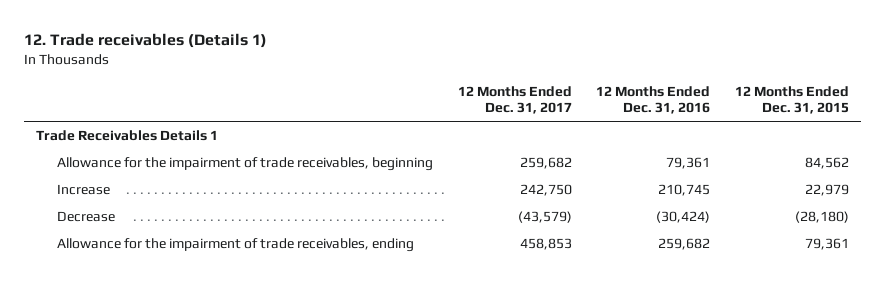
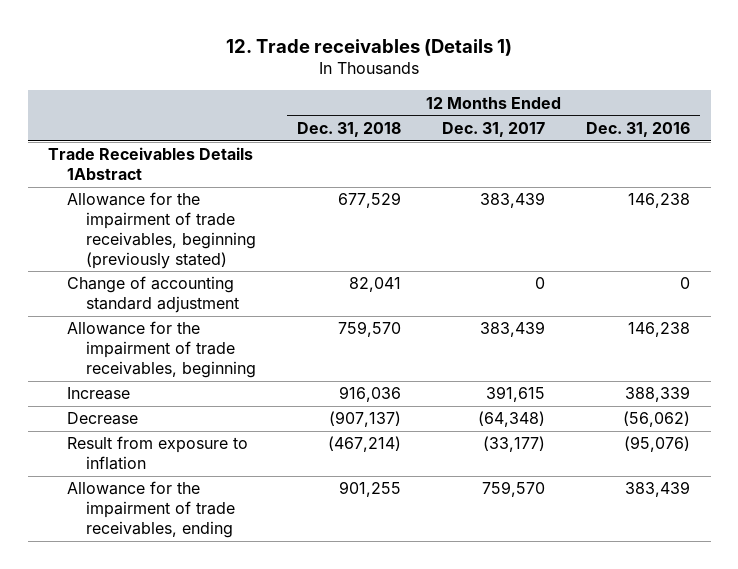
[735,85,850,115] 12 Months Ended Dec. 31, 2015 -> none
none -> [297,121,402,137] Dec. 31, 2018
[36,129,219,141] Trade Receivables Details 1 -> [48,147,254,181] Trade Receivables Details 1Abstract
none -> [67,192,257,269] Allowance for the impairment of trade receivables, beginning (previously stated)
none -> [67,276,240,314] Change of accounting standard adjustment
[519,156,572,169] 259,682 -> [480,321,546,338] 383,439
[666,156,711,169] 79,361 -> [628,322,691,338] 146,238
[519,183,572,196] 242,750 -> [486,386,546,403] 391,615
[658,183,711,196] 210,745 -> [625,386,691,403] 388,339
[517,210,572,223] (43,579) -> [478,411,546,428] (64,348)
[656,210,711,223] (30,424) -> [623,411,691,428] (56,062)
none -> [67,436,249,471] Result from exposure to inflation
[519,237,572,250] 458,853 -> [482,481,546,498] 759,570
[658,237,711,250] 259,682 -> [625,481,691,498] 383,439

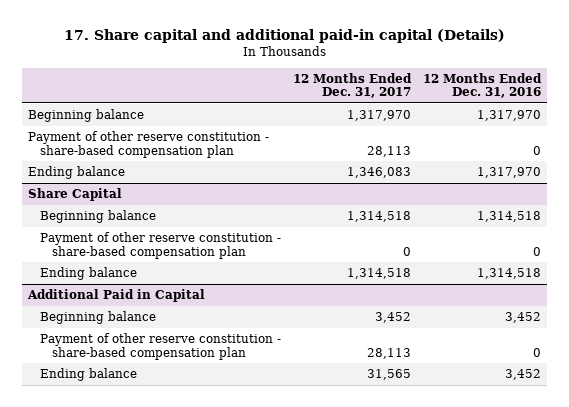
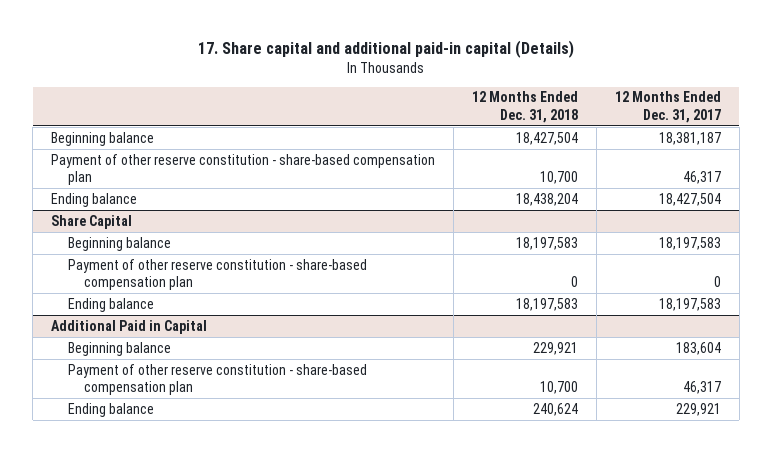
[423,72,543,99] 12 Months Ended Dec. 31, 2016 -> none
none -> [472,91,579,123] 12 Months Ended Dec. 31, 2018
[347,110,412,122] 1,317,970 -> [658,131,721,145] 18,381,187
[367,145,412,157] 28,113 -> [682,170,721,184] 46,317
[347,167,412,179] 1,346,083 -> [658,192,721,206] 18,427,504
[347,211,412,223] 1,314,518 -> [658,236,721,250] 18,197,583
[347,268,412,280] 1,314,518 -> [658,297,721,311] 18,197,583
[375,312,412,324] 3,452 -> [675,341,721,355] 183,604
[367,347,412,359] 28,113 -> [682,380,721,394] 46,317
[367,369,412,381] 31,565 -> [675,402,721,416] 229,921

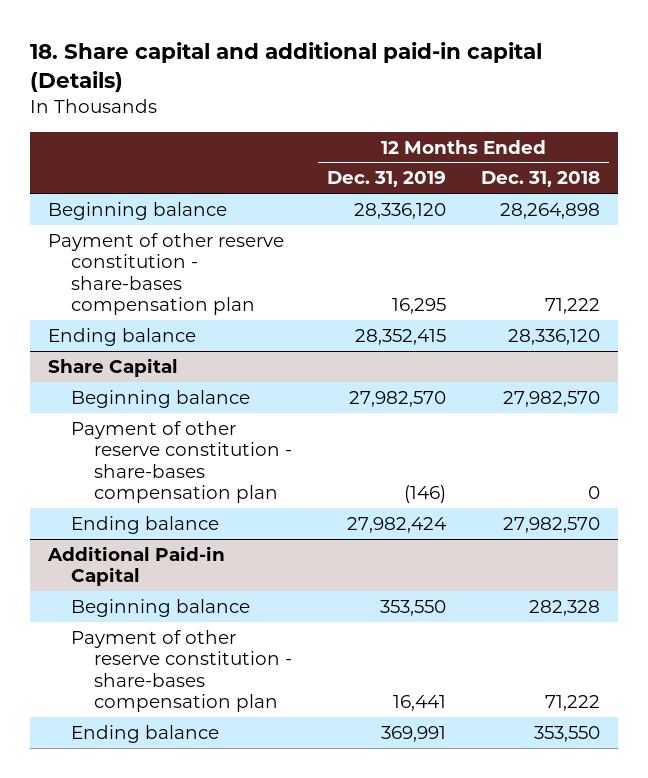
[198,40,575,59] 17. Share capital and additional paid-in capital (Details) -> [30,42,543,93] 18. Share capital and additional paid-in capital (Details)
[614,91,721,123] 12 Months Ended Dec. 31, 2017 -> none
none -> [326,171,446,188] Dec. 31, 2019
[516,131,579,145] 18,427,504 -> [500,202,601,219] 28,264,898
[51,153,436,185] Payment of other reserve constitution - share-based compensation plan -> [47,232,284,316] Payment of other reserve constitution - share-bases compensation plan
[540,170,579,184] 10,700 -> [545,298,601,315] 71,222
[516,192,579,206] 18,438,204 -> [508,328,601,345] 28,336,120
[516,236,579,250] 18,197,583 -> [503,390,601,407] 27,982,570
[67,258,367,290] Payment of other reserve constitution - share-based compensation plan -> [70,420,292,504] Payment of other reserve constitution - share-bases compensation plan
[516,297,579,311] 18,197,583 -> [503,516,601,533] 27,982,570
[51,319,208,334] Additional Paid in Capital -> [46,545,225,587] Additional Paid-in Capital
[533,341,579,355] 229,921 -> [529,599,601,616] 282,328
[67,363,367,395] Payment of other reserve constitution - share-based compensation plan -> [70,629,292,713] Payment of other reserve constitution - share-bases compensation plan
[540,380,579,394] 10,700 -> [545,695,601,712] 71,222
[533,402,579,416] 240,624 -> [534,725,601,742] 353,550

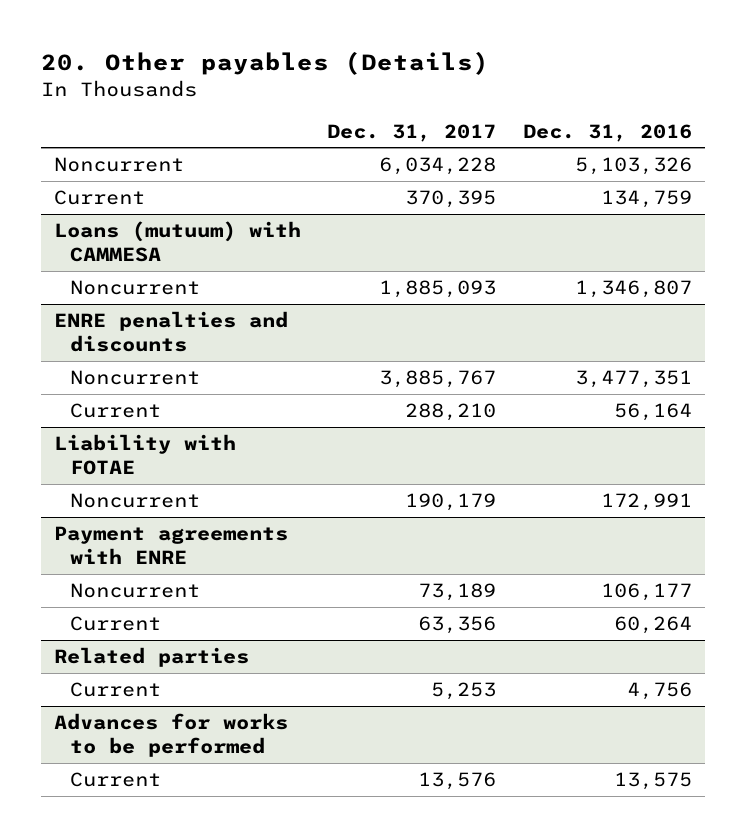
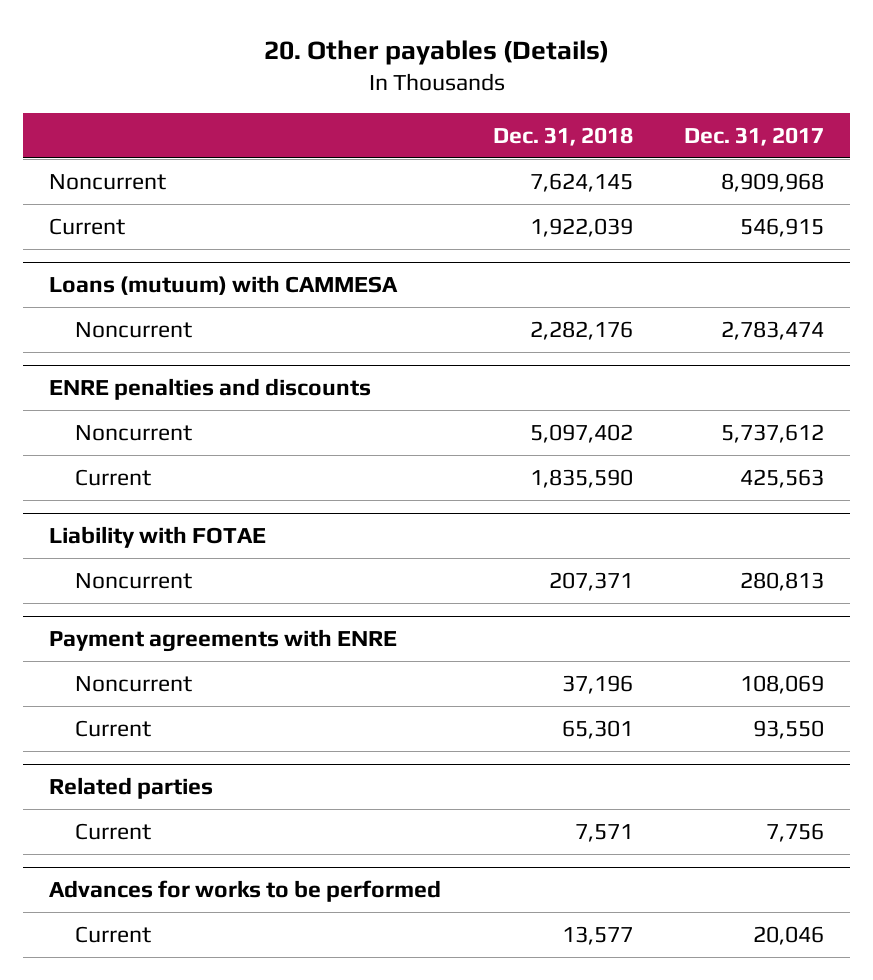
[522,123,692,142] Dec. 31, 2016 -> none
none -> [492,126,633,146] Dec. 31, 2018
[379,157,497,176] 6,034,228 -> [721,172,825,192] 8,909,968
[405,190,497,209] 370,395 -> [740,217,825,237] 546,915
[379,280,497,299] 1,885,093 -> [721,320,825,340] 2,783,474
[379,370,497,389] 3,885,767 -> [721,423,825,443] 5,737,612
[405,403,497,422] 288,210 -> [740,468,825,488] 425,563
[405,493,497,512] 190,179 -> [740,571,825,591] 280,813
[418,583,497,602] 73,189 -> [740,674,825,694] 108,069
[418,616,497,635] 63,356 -> [753,719,825,739] 93,550
[431,682,497,701] 5,253 -> [766,822,825,842] 7,756
[418,772,497,791] 13,576 -> [753,925,825,945] 20,046

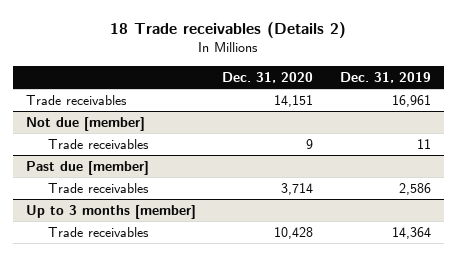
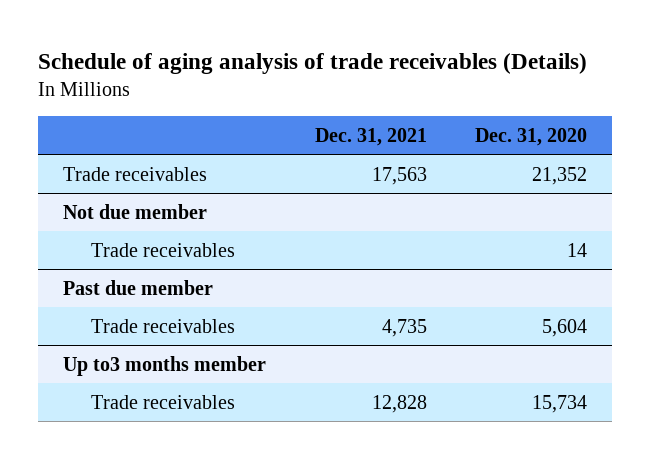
[110,22,347,39] 18 Trade receivables (Details 2) -> [38,53,588,75] Schedule of aging analysis of trade receivables (Details)
[339,71,431,83] Dec. 31, 2019 -> none
none -> [314,127,427,146] Dec. 31, 2021
[274,94,314,107] 14,151 -> [532,166,588,185] 21,352
[26,116,146,131] Not due [member] -> [62,203,207,219] Not due member
[306,138,314,149] 9 -> [567,242,588,257] 14
[26,160,150,175] Past due [member] -> [62,279,213,295] Past due member
[281,182,314,195] 3,714 -> [542,318,588,337] 5,604
[26,204,197,219] Up to 3 months [member] -> [62,355,266,376] Up to3 months member
[274,226,314,239] 10,428 -> [532,394,588,413] 15,734

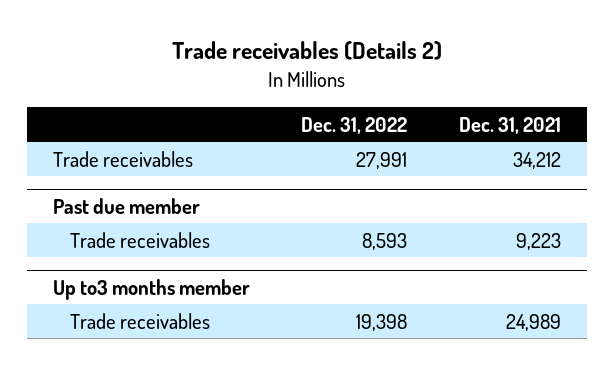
[38,53,588,75] Schedule of aging analysis of trade receivables (Details) -> [171,40,442,60] Trade receivables (Details 2)
[475,127,588,146] Dec. 31, 2020 -> none
none -> [301,116,408,134] Dec. 31, 2022
[62,203,207,219] Not due member -> none
[90,242,235,257] Trade receivables -> none
[371,166,427,185] 17,563 -> [513,151,562,169] 34,212
[381,318,427,337] 4,735 -> [516,232,562,250] 9,223
[371,394,427,413] 12,828 -> [506,313,562,331] 24,989

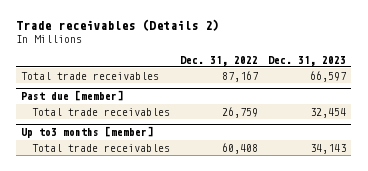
[459,116,562,134] Dec. 31, 2021 -> none
none -> [268,55,347,66] Dec. 31, 2023
[52,150,193,167] Trade receivables -> [21,71,160,80] Total trade receivables
[356,151,408,169] 27,991 -> [221,70,258,82] 87,167
[52,197,200,214] Past due member -> [21,90,124,102] Past due [member]
[69,231,210,248] Trade receivables -> [31,107,170,116] Total trade receivables
[362,232,408,250] 8,593 -> [221,106,258,118] 26,759
[52,278,250,300] Up to3 months member -> [21,126,154,139] Up to3 months [member]
[69,312,210,329] Trade receivables -> [31,143,170,152] Total trade receivables
[356,313,408,331] 19,398 -> [221,142,258,154] 60,408

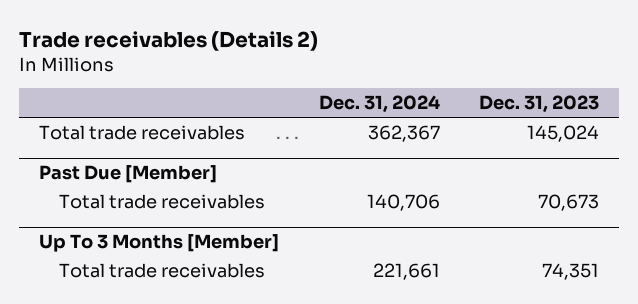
[179,55,258,66] Dec. 31, 2022 -> none
none -> [318,95,440,114] Dec. 31, 2024
[310,70,347,82] 66,597 -> [527,124,600,142] 145,024
[21,90,124,102] Past due [member] -> [38,164,217,183] Past Due [Member]
[310,107,347,118] 32,454 -> [538,193,600,211] 70,673
[21,126,154,139] Up to3 months [member] -> [38,233,279,252] Up To 3 Months [Member]
[310,143,347,154] 34,143 -> [542,262,600,280] 74,351

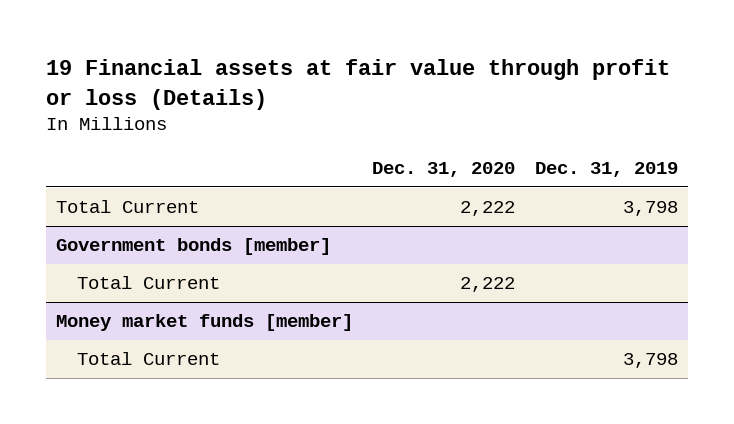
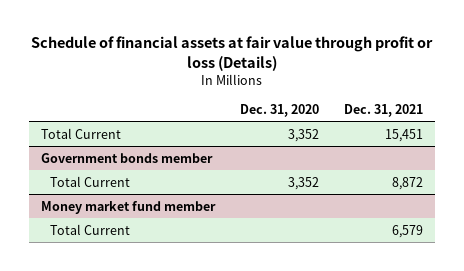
[45,59,670,110] 19 Financial assets at fair value through profit or loss (Details) -> [30,36,433,71] Schedule of financial assets at fair value through profit or loss (Details)
[534,162,678,178] Dec. 31, 2019 -> none
none -> [343,103,423,117] Dec. 31, 2021
[460,201,516,217] 2,222 -> [287,128,319,142] 3,352
[55,238,331,256] Government bonds [member] -> [41,152,214,163] Government bonds member
[460,277,516,293] 2,222 -> [287,176,319,190] 3,352
[55,314,353,332] Money market funds [member] -> [41,200,217,214] Money market fund member

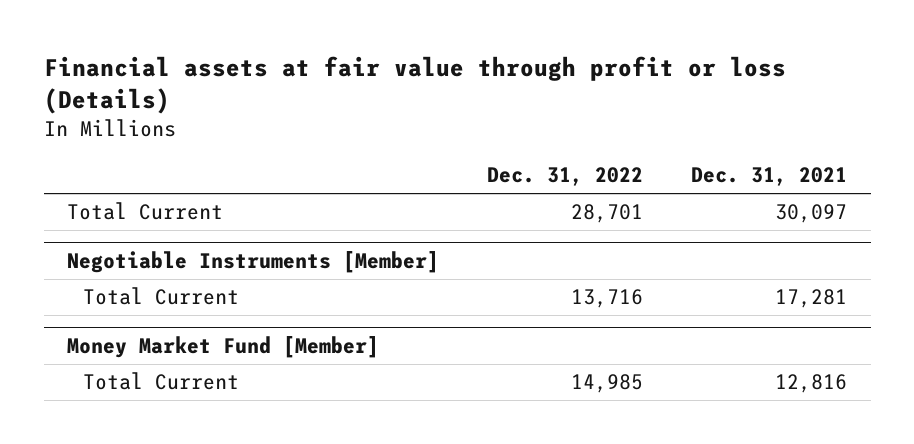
[30,36,433,71] Schedule of financial assets at fair value through profit or loss (Details) -> [43,55,786,115] Financial assets at fair value through profit or loss (Details)
[239,103,319,117] Dec. 31, 2020 -> none
none -> [487,167,644,187] Dec. 31, 2022
[41,152,214,163] Government bonds member -> none
[384,128,423,142] 15,451 -> [774,204,847,224] 30,097
none -> [67,251,440,274] Negotiable Instruments [Member]
[391,176,423,190] 8,872 -> [774,289,847,309] 17,281
[41,200,217,214] Money market fund member -> [67,336,380,359] Money Market Fund [Member]
[391,224,423,238] 6,579 -> [774,374,847,394] 12,816

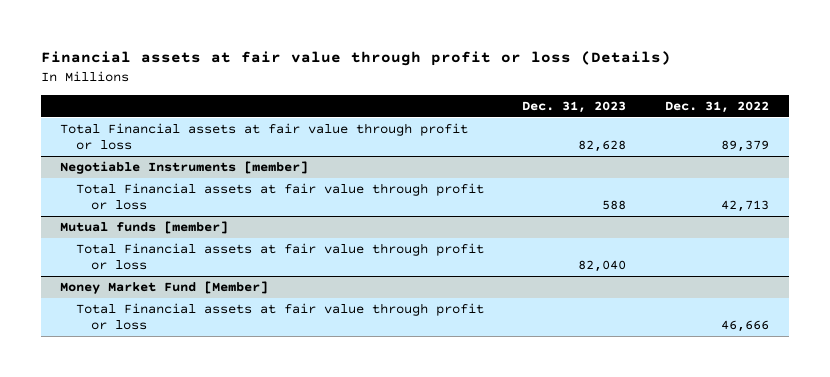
[690,167,847,187] Dec. 31, 2021 -> none
none -> [522,100,627,113] Dec. 31, 2023
[67,202,224,221] Total Current -> none
[83,287,240,306] Total Current -> none
none -> [60,123,469,151] Total Financial assets at fair value through profit or loss
[67,251,440,274] Negotiable Instruments [Member] -> [60,161,309,175] Negotiable Instruments [member]
none -> [75,183,484,211] Total Financial assets at fair value through profit or loss
none -> [60,221,229,235] Mutual funds [member]
none -> [75,243,484,271] Total Financial assets at fair value through profit or loss
[83,372,240,391] Total Current -> none
none -> [75,303,484,331] Total Financial assets at fair value through profit or loss

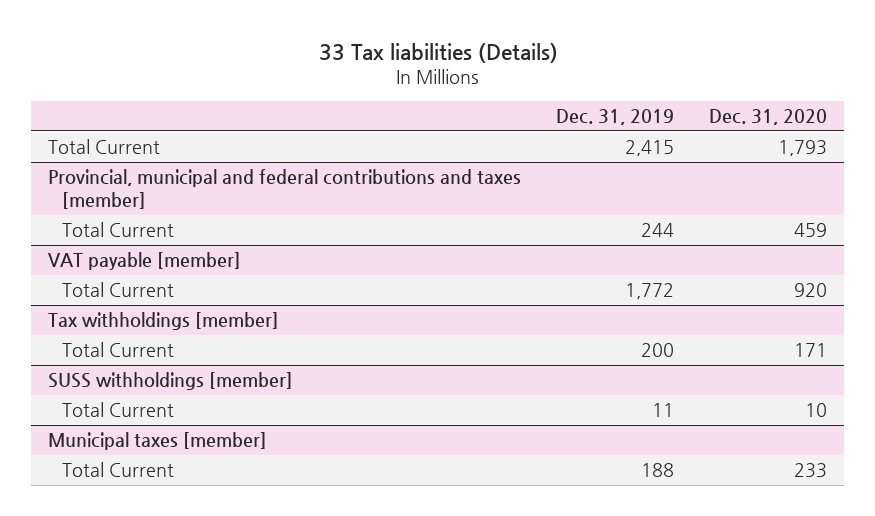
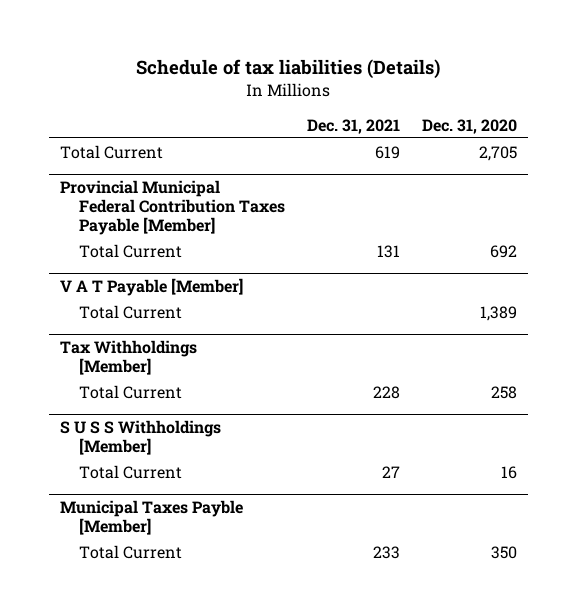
[318,42,558,63] 33 Tax liabilities (Details) -> [136,58,441,79] Schedule of tax liabilities (Details)
[556,108,675,125] Dec. 31, 2019 -> none
none -> [307,118,401,134] Dec. 31, 2021
[777,140,827,157] 1,793 -> [479,145,518,161] 2,705
[48,169,522,210] Provincial, municipal and federal contributions and taxes [member] -> [59,180,286,235] Provincial Municipal Federal Contribution Taxes Payable [Member]
[793,223,827,238] 459 -> [490,244,518,258] 692
[48,252,242,271] VAT payable [member] -> [59,278,243,297] V A T Payable [Member]
[793,283,827,298] 920 -> [480,305,518,321] 1,389
[48,312,280,331] Tax withholdings [member] -> [59,340,197,376] Tax Withholdings [Member]
[793,343,827,358] 171 -> [491,385,518,399] 258
[48,372,294,391] SUSS withholdings [member] -> [59,420,221,456] S U S S Withholdings [Member]
[804,403,827,418] 10 -> [501,465,518,479] 16
[48,432,268,451] Municipal taxes [member] -> [59,500,243,536] Municipal Taxes Payble [Member]
[793,463,827,479] 233 -> [491,545,518,559] 350

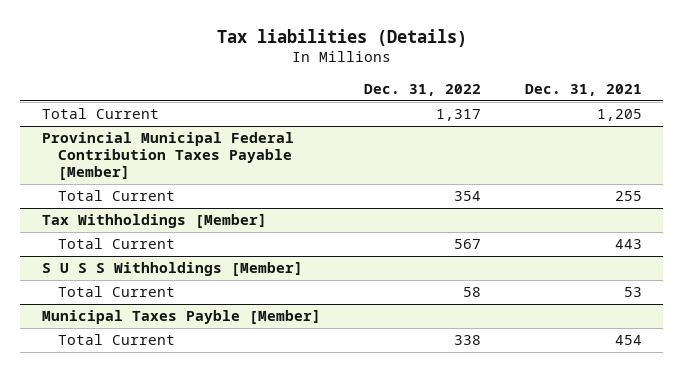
[136,58,441,79] Schedule of tax liabilities (Details) -> [216,28,467,47] Tax liabilities (Details)
[422,118,518,134] Dec. 31, 2020 -> none
none -> [364,83,482,96] Dec. 31, 2022
[375,145,401,159] 619 -> [596,109,642,122] 1,205
[59,278,243,297] V A T Payable [Member] -> none
[79,304,183,319] Total Current -> none
[377,244,401,258] 131 -> [614,191,642,202] 255
[373,385,401,399] 228 -> [614,239,642,250] 443
[382,465,401,478] 27 -> [623,287,642,298] 53
[373,545,401,559] 233 -> [614,335,642,346] 454

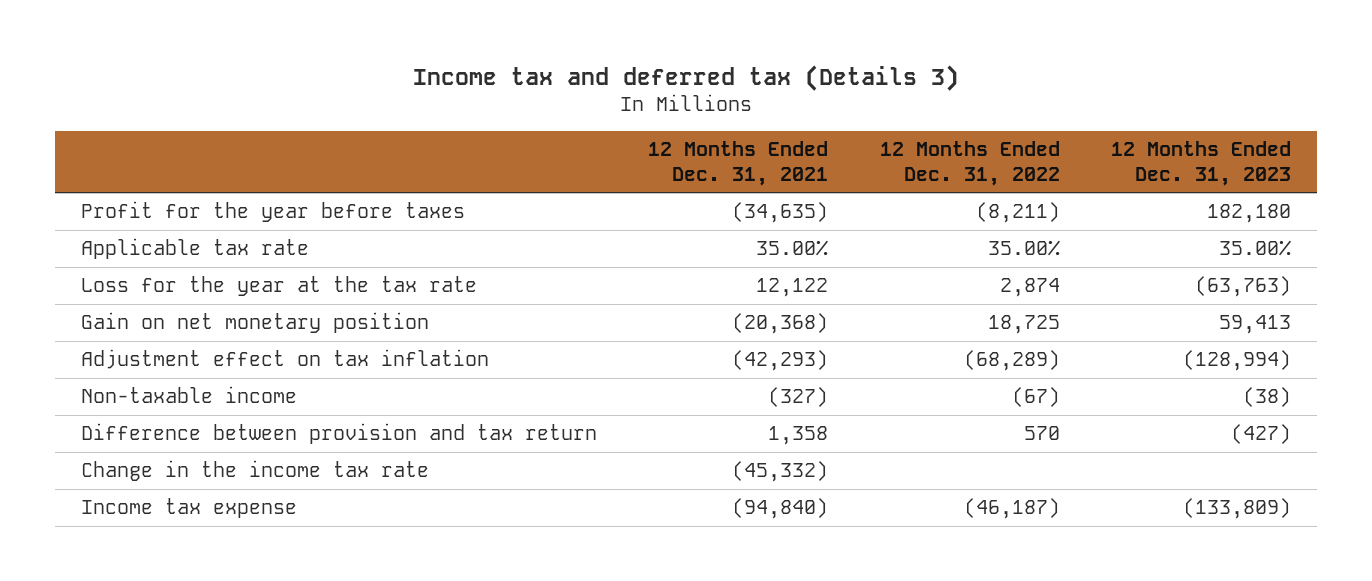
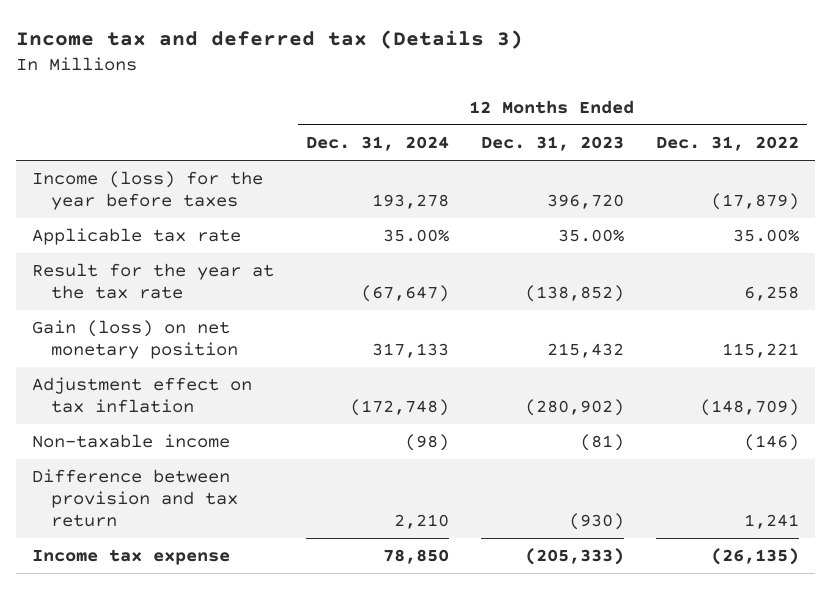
[648,140,829,186] 12 Months Ended Dec. 31, 2021 -> none
none -> [305,135,449,151] Dec. 31, 2024
[80,201,465,223] Profit for the year before taxes -> [31,171,263,211] Income (loss) for the year before taxes
[975,202,1060,224] (8,211) -> [710,193,799,211] (17,879)
[1207,204,1292,224] 182,180 -> [546,194,624,210] 396,720
[80,460,429,482] Change in the income tax rate -> none
[80,276,477,297] Loss for the year at the tax rate -> [31,263,274,300] Result for the year at the tax rate
[999,278,1060,298] 2,874 -> [743,286,799,302] 6,258
[1195,276,1292,298] (63,763) -> [524,285,624,303] (138,852)
[80,312,429,334] Gain on net monetary position -> [31,320,239,360] Gain (loss) on net monetary position
[987,315,1060,335] 18,725 -> [721,343,799,359] 115,221
[1219,315,1292,335] 59,413 -> [546,343,624,359] 215,432
[963,350,1060,372] (68,289) -> [699,399,799,417] (148,709)
[1183,350,1292,372] (128,994) -> [524,399,624,417] (280,902)
[1011,387,1060,408] (67) -> [743,434,799,452] (146)
[1243,387,1292,408] (38) -> [579,434,624,452] (81)
[1023,426,1060,441] 570 -> [743,514,799,530] 1,241
[1231,424,1292,445] (427) -> [568,513,624,531] (930)
[963,498,1060,520] (46,187) -> [710,548,799,566] (26,135)
[1183,498,1292,520] (133,809) -> [524,548,624,566] (205,333)

